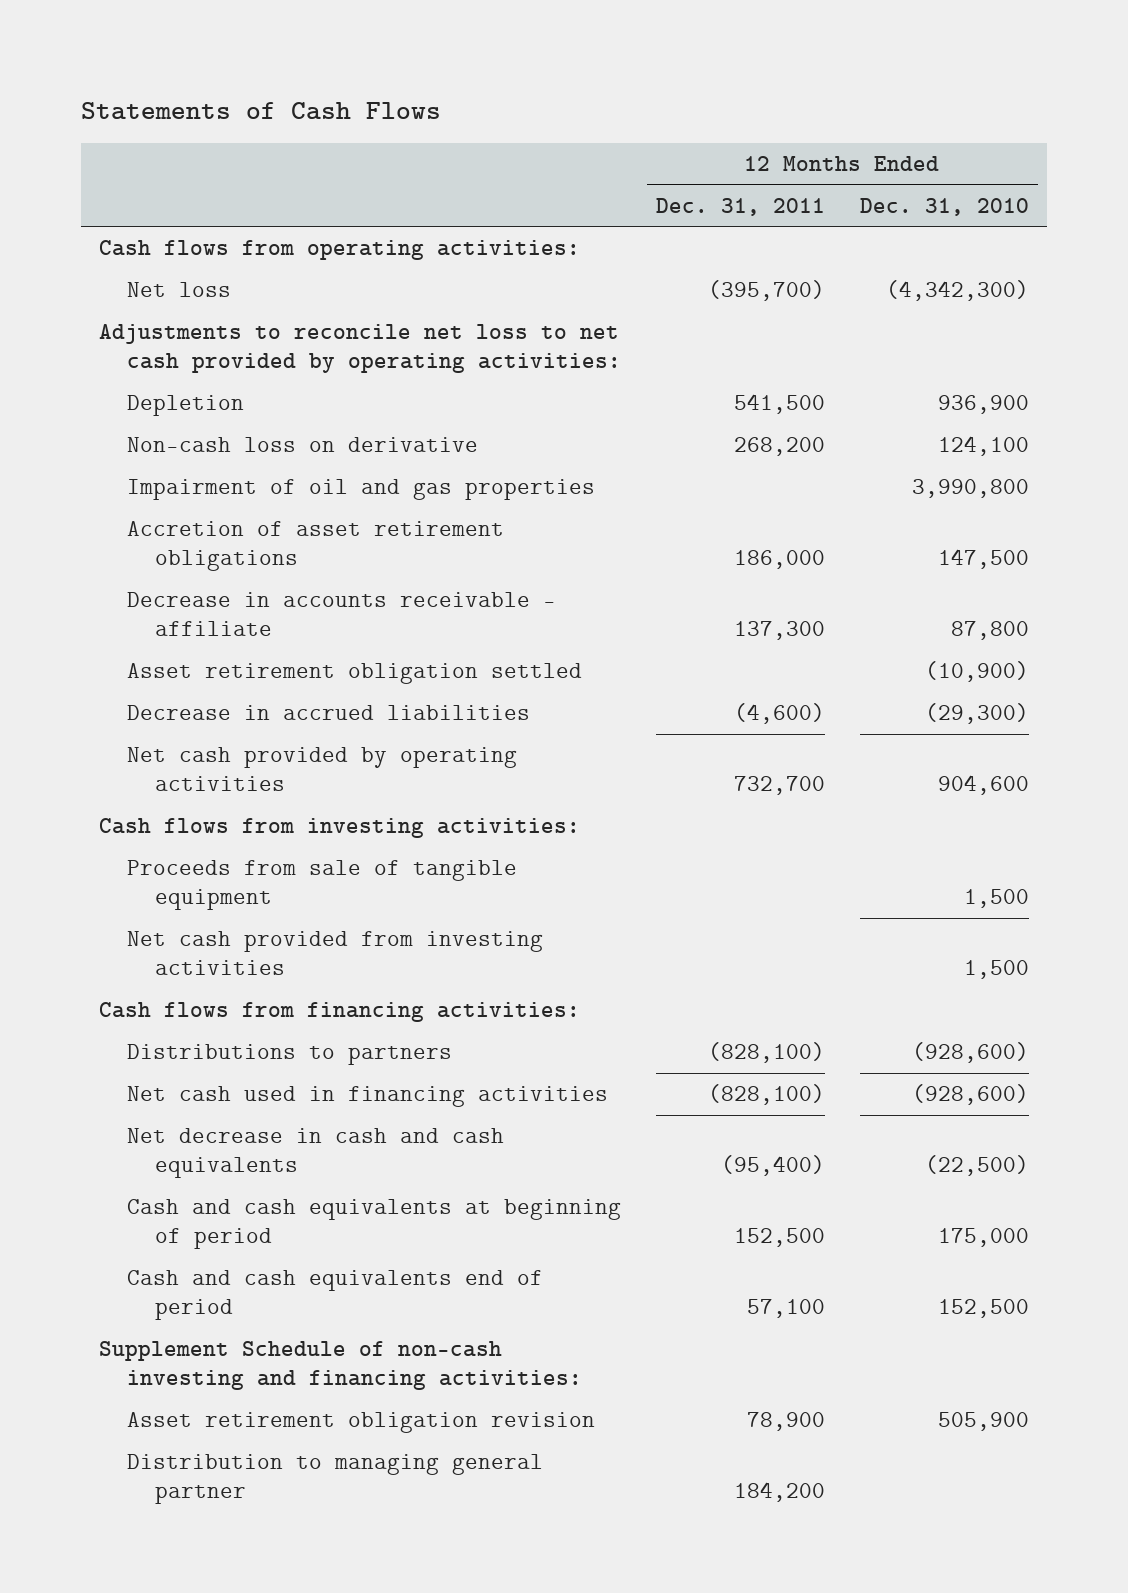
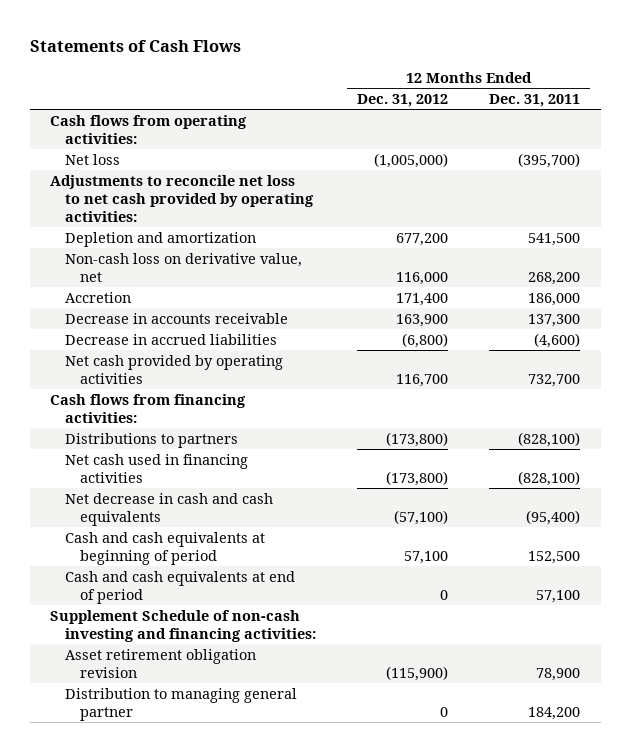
[860,197,1030,216] Dec. 31, 2010 -> none
none -> [357,94,449,108] Dec. 31, 2012
[126,479,595,501] Impairment of oil and gas properties -> none
[126,663,582,685] Asset retirement obligation settled -> none
[126,395,244,417] Depletion -> [65,231,257,247] Depletion and amortization
[126,437,478,453] Non-cash loss on derivative -> [65,252,303,282] Non-cash loss on derivative value, net
[126,521,504,572] Accretion of asset retirement obligations -> [65,291,132,303] Accretion
[126,592,556,637] Decrease in accounts receivable - affiliate -> [65,312,289,324] Decrease in accounts receivable
[98,818,580,839] Cash flows from investing activities: -> none
[126,860,517,911] Proceeds from sale of tangible equipment -> none
[126,931,543,976] Net cash provided from investing activities -> none
[126,1270,543,1321] Cash and cash equivalents end of period -> [65,570,296,604] Cash and cash equivalents at end of period

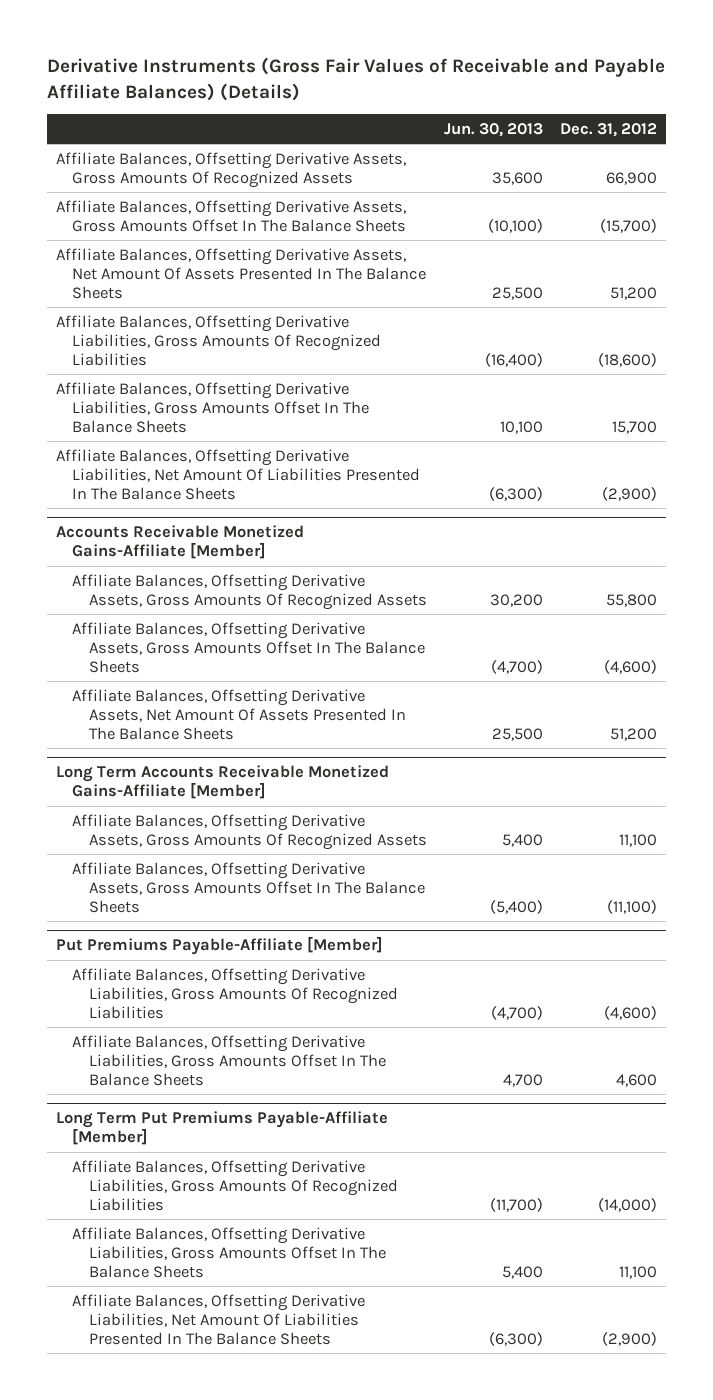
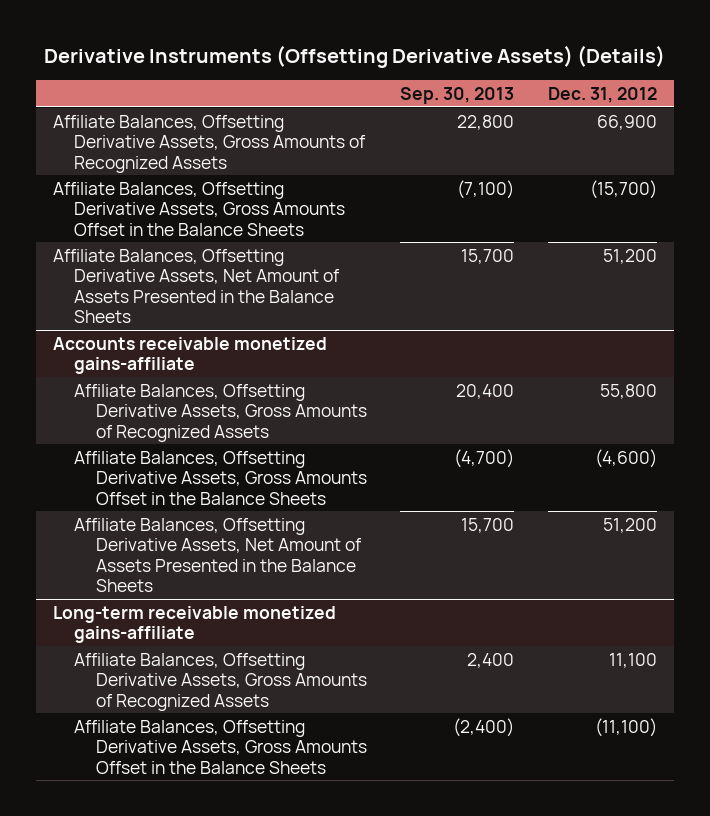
[47,57,666,101] Derivative Instruments (Gross Fair Values of Receivable and Payable Affiliate Balances) (Details) -> [44,44,666,68] Derivative Instruments (Offsetting Derivative Assets) (Details)
[443,122,543,137] Jun. 30, 2013 -> none
none -> [400,87,515,105] Sep. 30, 2013
[55,314,382,367] Affiliate Balances, Offsetting Derivative Liabilities, Gross Amounts Of Recognized Liabilities -> none
[55,381,370,434] Affiliate Balances, Offsetting Derivative Liabilities, Gross Amounts Offset In The Balance Sheets -> none
[55,448,421,501] Affiliate Balances, Offsetting Derivative Liabilities, Net Amount Of Liabilities Presented In The Balance Sheets -> none
[55,936,383,956] Put Premiums Payable-Affiliate [Member] -> none
[72,967,398,1020] Affiliate Balances, Offsetting Derivative Liabilities, Gross Amounts Of Recognized Liabilities -> none
[72,1034,386,1087] Affiliate Balances, Offsetting Derivative Liabilities, Gross Amounts Offset In The Balance Sheets -> none
[55,1111,388,1146] Long Term Put Premiums Payable-Affiliate [Member] -> none
[72,1159,398,1212] Affiliate Balances, Offsetting Derivative Liabilities, Gross Amounts Of Recognized Liabilities -> none
[72,1226,386,1279] Affiliate Balances, Offsetting Derivative Liabilities, Gross Amounts Offset In The Balance Sheets -> none
[72,1293,366,1346] Affiliate Balances, Offsetting Derivative Liabilities, Net Amount Of Liabilities Presented In The Balance Sheets -> none
[55,151,406,188] Affiliate Balances, Offsetting Derivative Assets, Gross Amounts Of Recognized Assets -> [52,114,367,173] Affiliate Balances, Offsetting Derivative Assets, Gross Amounts of Recognized Assets
[55,199,407,232] Affiliate Balances, Offsetting Derivative Assets, Gross Amounts Offset In The Balance Sheets -> [52,181,346,236] Affiliate Balances, Offsetting Derivative Assets, Gross Amounts Offset in the Balance Sheets
[55,247,427,300] Affiliate Balances, Offsetting Derivative Assets, Net Amount Of Assets Presented In The Balance Sheets -> [52,248,341,324] Affiliate Balances, Offsetting Derivative Assets, Net Amount of Assets Presented in the Balance Sheets
[55,525,304,560] Accounts Receivable Monetized Gains-Affiliate [Member] -> [52,336,327,375] Accounts receivable monetized gains-affiliate
[72,573,427,610] Affiliate Balances, Offsetting Derivative Assets, Gross Amounts Of Recognized Assets -> [74,383,367,442] Affiliate Balances, Offsetting Derivative Assets, Gross Amounts of Recognized Assets
[72,621,425,674] Affiliate Balances, Offsetting Derivative Assets, Gross Amounts Offset In The Balance Sheets -> [74,450,367,505] Affiliate Balances, Offsetting Derivative Assets, Gross Amounts Offset in the Balance Sheets
[72,688,406,741] Affiliate Balances, Offsetting Derivative Assets, Net Amount Of Assets Presented In The Balance Sheets -> [74,517,362,593] Affiliate Balances, Offsetting Derivative Assets, Net Amount of Assets Presented in the Balance Sheets
[55,765,389,800] Long Term Accounts Receivable Monetized Gains-Affiliate [Member] -> [52,605,336,644] Long-term receivable monetized gains-affiliate
[72,813,427,850] Affiliate Balances, Offsetting Derivative Assets, Gross Amounts Of Recognized Assets -> [74,652,367,711] Affiliate Balances, Offsetting Derivative Assets, Gross Amounts of Recognized Assets
[72,861,425,914] Affiliate Balances, Offsetting Derivative Assets, Gross Amounts Offset In The Balance Sheets -> [74,719,367,774] Affiliate Balances, Offsetting Derivative Assets, Gross Amounts Offset in the Balance Sheets

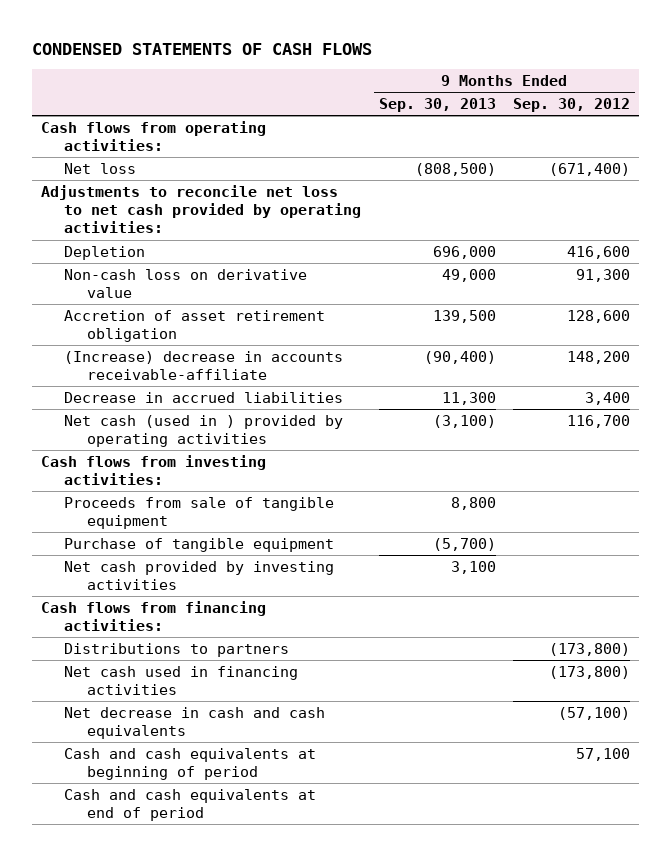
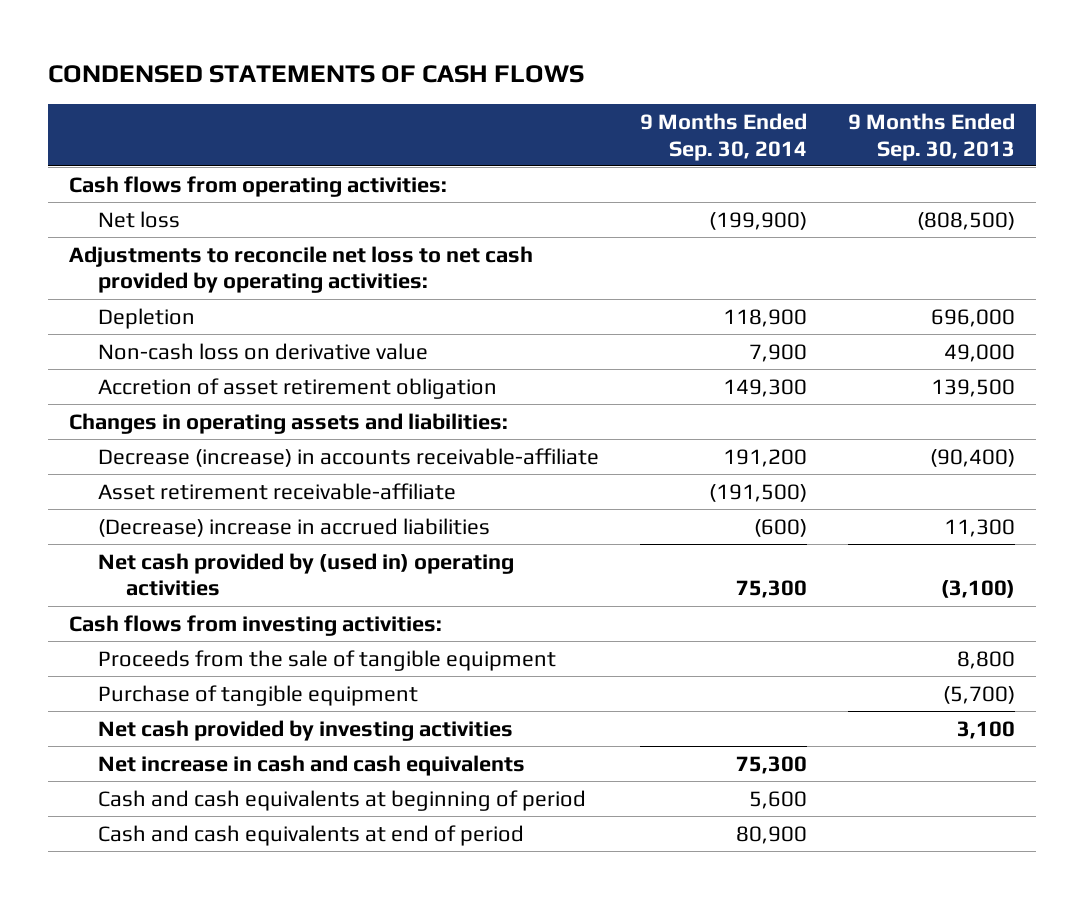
[513,98,631,113] Sep. 30, 2012 -> none
none -> [639,113,807,161] 9 Months Ended Sep. 30, 2014
none -> [68,412,508,434] Changes in operating assets and liabilities:
[63,350,343,381] (Increase) decrease in accounts receivable-affiliate -> [97,447,599,467] Decrease (increase) in accounts receivable-affiliate
none -> [97,482,456,500] Asset retirement receivable-affiliate
[63,391,343,403] Decrease in accrued liabilities -> [97,517,490,537] (Decrease) increase in accrued liabilities
[63,414,343,448] Net cash (used in ) provided by operating activities -> [97,552,514,597] Net cash provided by (used in) operating activities
[63,496,334,530] Proceeds from sale of tangible equipment -> [97,649,556,671] Proceeds from the sale of tangible equipment
[40,600,266,632] Cash flows from financing activities: -> none
[63,642,289,657] Distributions to partners -> none
[63,665,298,696] Net cash used in financing activities -> none
[63,706,325,740] Net decrease in cash and cash equivalents -> [97,754,525,776] Net increase in cash and cash equivalents

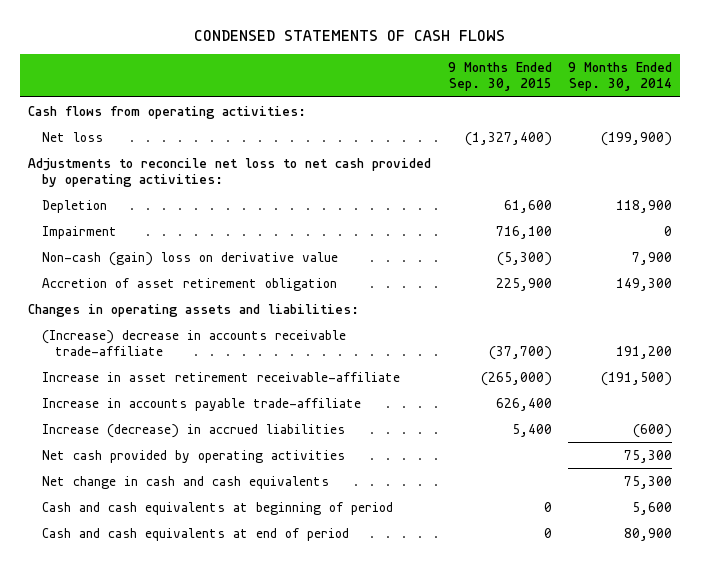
[847,113,1015,161] 9 Months Ended Sep. 30, 2013 -> none
none -> [447,61,552,92] 9 Months Ended Sep. 30, 2015
none -> [41,225,117,239] Impairment
[97,342,428,360] Non-cash loss on derivative value -> [41,251,338,266] Non-cash (gain) loss on derivative value
[68,614,442,636] Cash flows from investing activities: -> none
[97,649,556,671] Proceeds from the sale of tangible equipment -> none
[97,684,418,706] Purchase of tangible equipment -> none
[97,719,513,741] Net cash provided by investing activities -> none
[97,447,599,467] Decrease (increase) in accounts receivable-affiliate -> [41,329,346,357] (Increase) decrease in accounts receivable trade-affiliate
[97,482,456,500] Asset retirement receivable-affiliate -> [41,371,400,382] Increase in asset retirement receivable-affiliate
none -> [41,397,361,411] Increase in accounts payable trade-affiliate
[97,517,490,537] (Decrease) increase in accrued liabilities -> [41,423,345,438] Increase (decrease) in accrued liabilities
[97,552,514,597] Net cash provided by (used in) operating activities -> [41,449,345,463] Net cash provided by operating activities
[97,754,525,776] Net increase in cash and cash equivalents -> [41,475,329,489] Net change in cash and cash equivalents

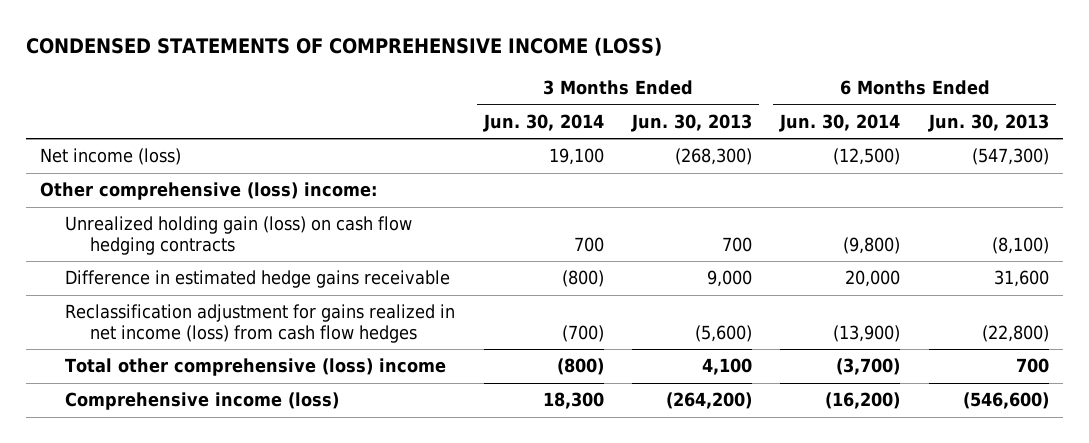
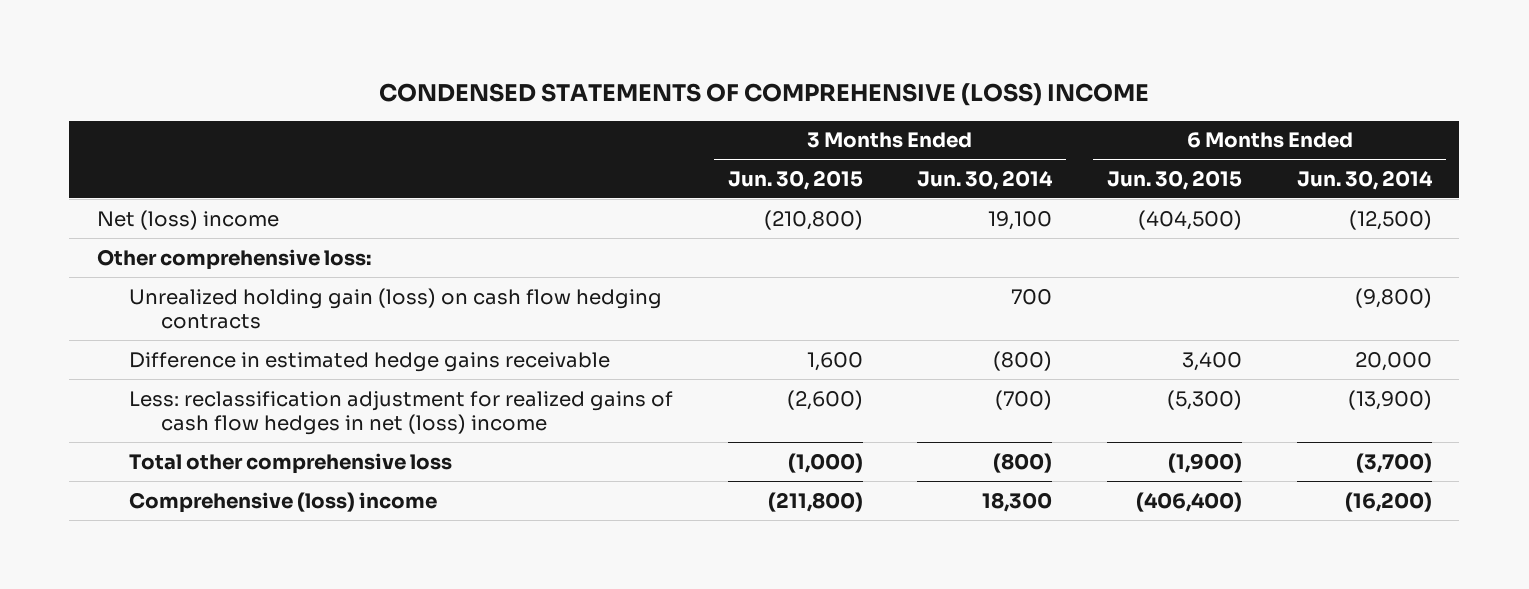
[26,37,663,57] CONDENSED STATEMENTS OF COMPREHENSIVE INCOME (LOSS) -> [379,82,1150,106] CONDENSED STATEMENTS OF COMPREHENSIVE (LOSS) INCOME
[631,113,753,132] Jun. 30, 2013 -> none
[927,113,1049,132] Jun. 30, 2013 -> none
none -> [727,170,863,191] Jun. 30, 2015
none -> [1107,170,1243,191] Jun. 30, 2015
[40,148,182,166] Net income (loss) -> [96,209,279,230] Net (loss) income
[40,182,378,201] Other comprehensive (loss) income: -> [96,248,371,270] Other comprehensive loss:
[65,304,456,343] Reclassification adjustment for gains realized in net income (loss) from cash flow hedges -> [128,390,673,435] Less: reclassification adjustment for realized gains of cash flow hedges in net (loss) income
[65,358,447,377] Total other comprehensive (loss) income -> [128,452,452,474] Total other comprehensive loss
[65,392,340,411] Comprehensive income (loss) -> [128,491,437,513] Comprehensive (loss) income

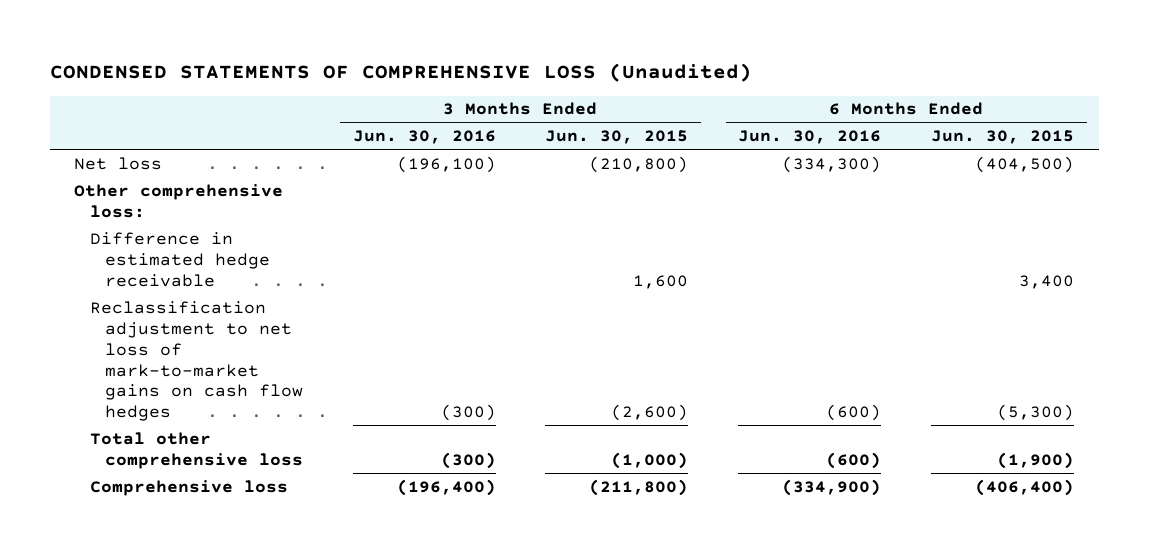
[379,82,1150,106] CONDENSED STATEMENTS OF COMPREHENSIVE (LOSS) INCOME -> [49,62,752,82] CONDENSED STATEMENTS OF COMPREHENSIVE LOSS (Unaudited)
[917,170,1054,191] Jun. 30, 2014 -> none
[1296,170,1433,191] Jun. 30, 2014 -> none
none -> [352,130,496,145] Jun. 30, 2016
none -> [738,130,882,145] Jun. 30, 2016
[96,209,279,230] Net (loss) income -> [74,156,163,170] Net loss
[128,287,662,329] Unrealized holding gain (loss) on cash flow hedging contracts -> none
[128,351,610,372] Difference in estimated hedge gains receivable -> [89,231,270,287] Difference in estimated hedge receivable
[128,390,673,435] Less: reclassification adjustment for realized gains of cash flow hedges in net (loss) income -> [89,300,303,422] Reclassification adjustment to net loss of mark-to-market gains on cash flow hedges
[128,491,437,513] Comprehensive (loss) income -> [89,479,288,496] Comprehensive loss

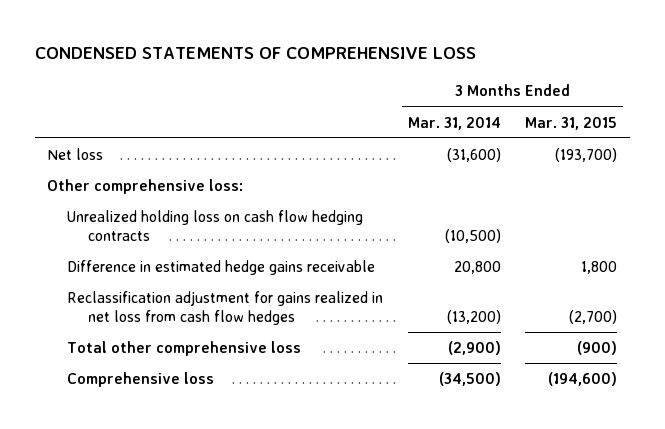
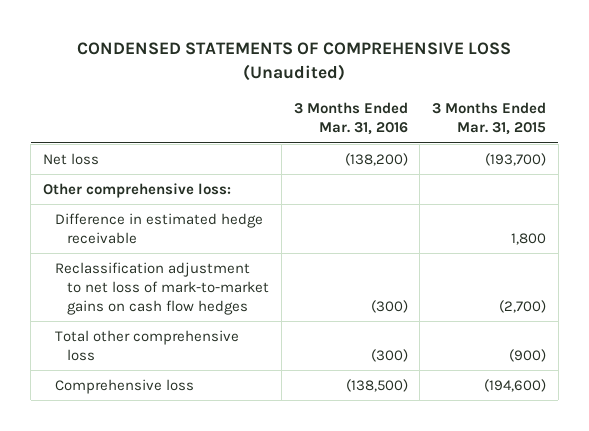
[35,47,477,60] CONDENSED STATEMENTS OF COMPREHENSIVE LOSS -> [77,42,512,81] CONDENSED STATEMENTS OF COMPREHENSIVE LOSS (Unaudited)
[407,116,501,130] Mar. 31, 2014 -> none
none -> [293,102,408,136] 3 Months Ended Mar. 31, 2016
[67,210,364,242] Unrealized holding loss on cash flow hedging contracts -> none
[67,260,376,276] Difference in estimated hedge gains receivable -> [55,212,264,245] Difference in estimated hedge receivable
[67,291,384,326] Reclassification adjustment for gains realized in net loss from cash flow hedges -> [55,261,270,316] Reclassification adjustment to net loss of mark-to-market gains on cash flow hedges

